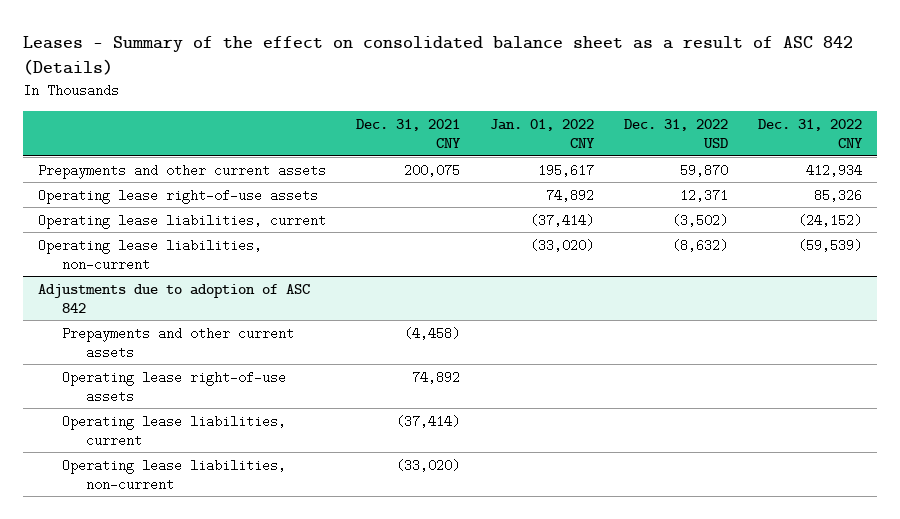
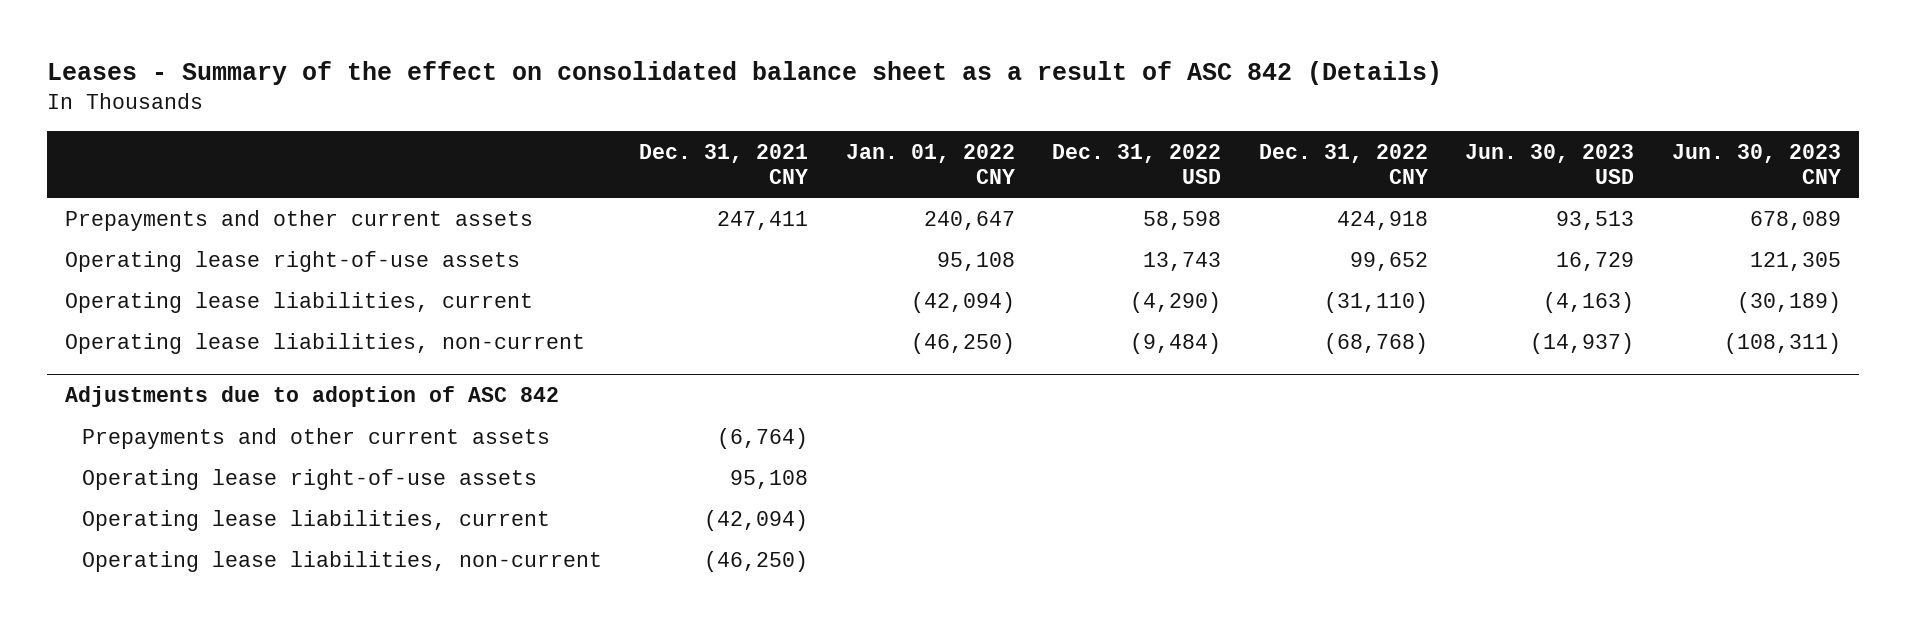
none -> [1465,143,1635,184] Jun. 30, 2023 USD
none -> [1671,143,1841,184] Jun. 30, 2023 CNY
[403,163,460,177] 200,075 -> [717,210,809,230] 247,411
[538,163,595,177] 195,617 -> [923,210,1015,230] 240,647
[680,163,729,177] 59,870 -> [1143,210,1222,230] 58,598
[806,163,863,177] 412,934 -> [1336,210,1428,230] 424,918
[546,188,595,202] 74,892 -> [936,251,1015,271] 95,108
[680,188,729,202] 12,371 -> [1143,251,1222,271] 13,743
[814,188,863,202] 85,326 -> [1349,251,1428,271] 99,652
[530,213,595,227] (37,414) -> [910,291,1015,313] (42,094)
[672,213,729,227] (3,502) -> [1130,291,1222,313] (4,290)
[798,213,863,227] (24,152) -> [1323,291,1428,313] (31,110)
[530,238,595,252] (33,020) -> [910,332,1015,354] (46,250)
[672,238,729,252] (8,632) -> [1130,332,1222,354] (9,484)
[798,238,863,252] (59,539) -> [1323,332,1428,354] (68,768)
[403,326,460,340] (4,458) -> [717,427,809,449] (6,764)
[411,370,460,384] 74,892 -> [730,469,809,489] 95,108
[395,414,460,428] (37,414) -> [704,509,809,531] (42,094)
[395,458,460,472] (33,020) -> [704,550,809,572] (46,250)

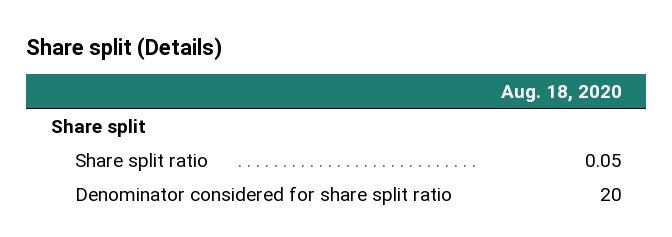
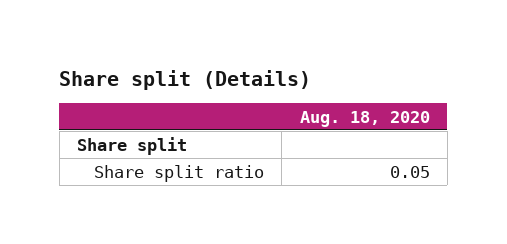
[75,185,453,205] Denominator considered for share split ratio -> none

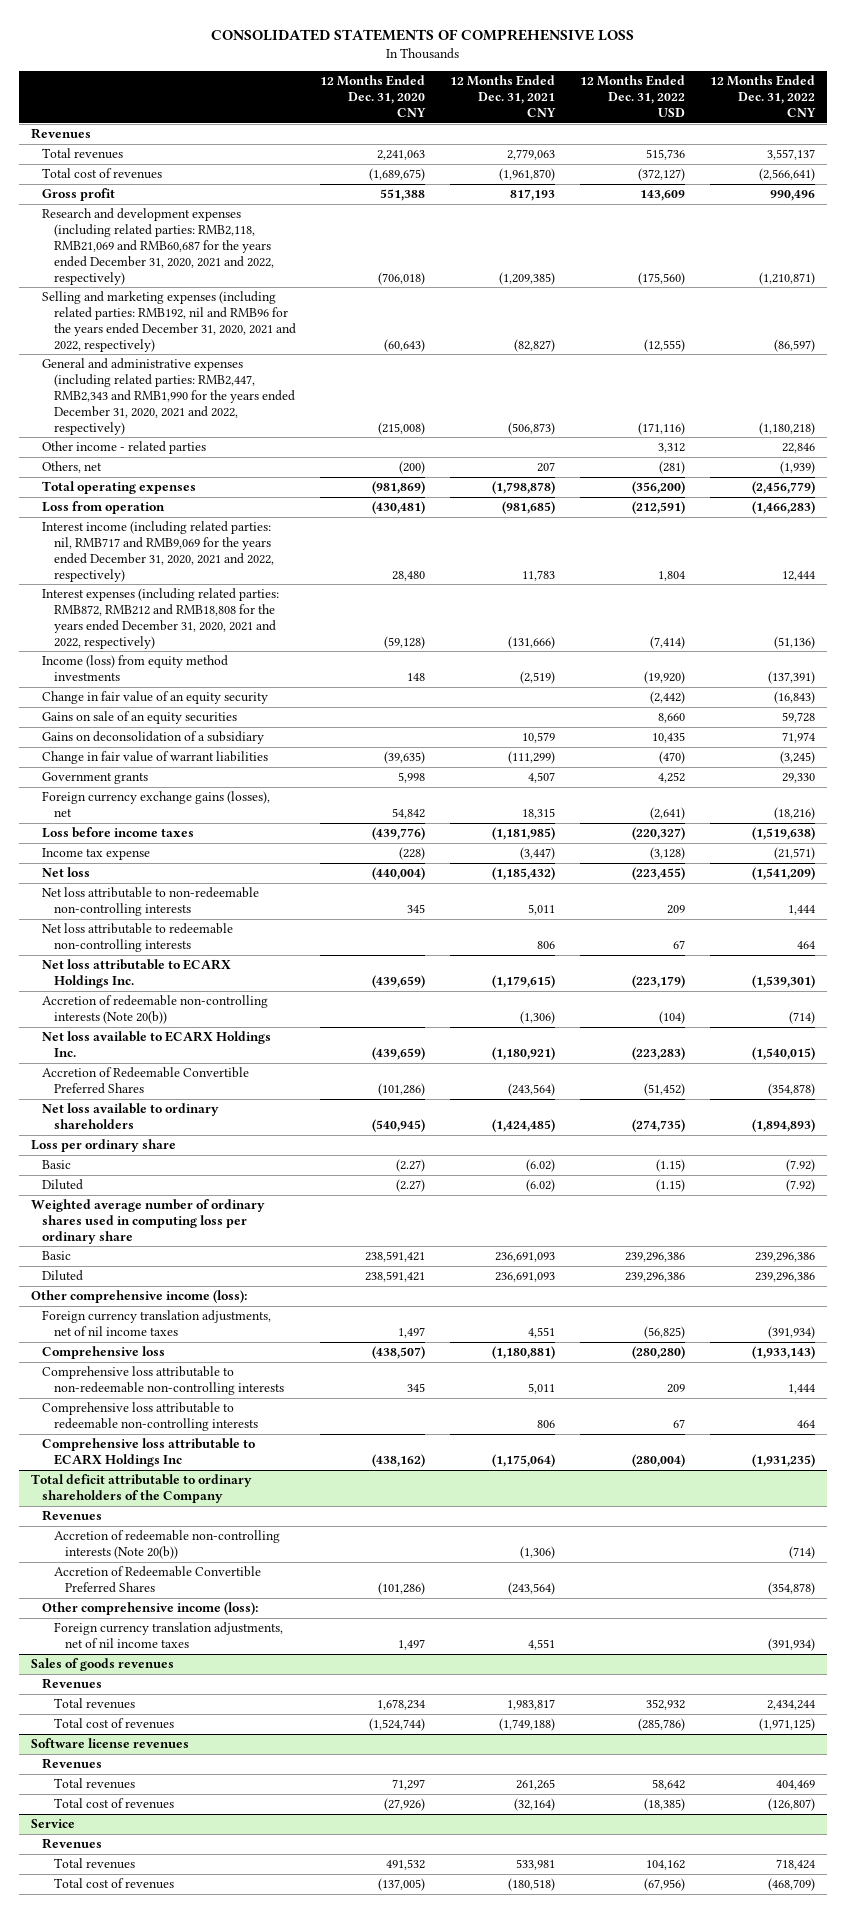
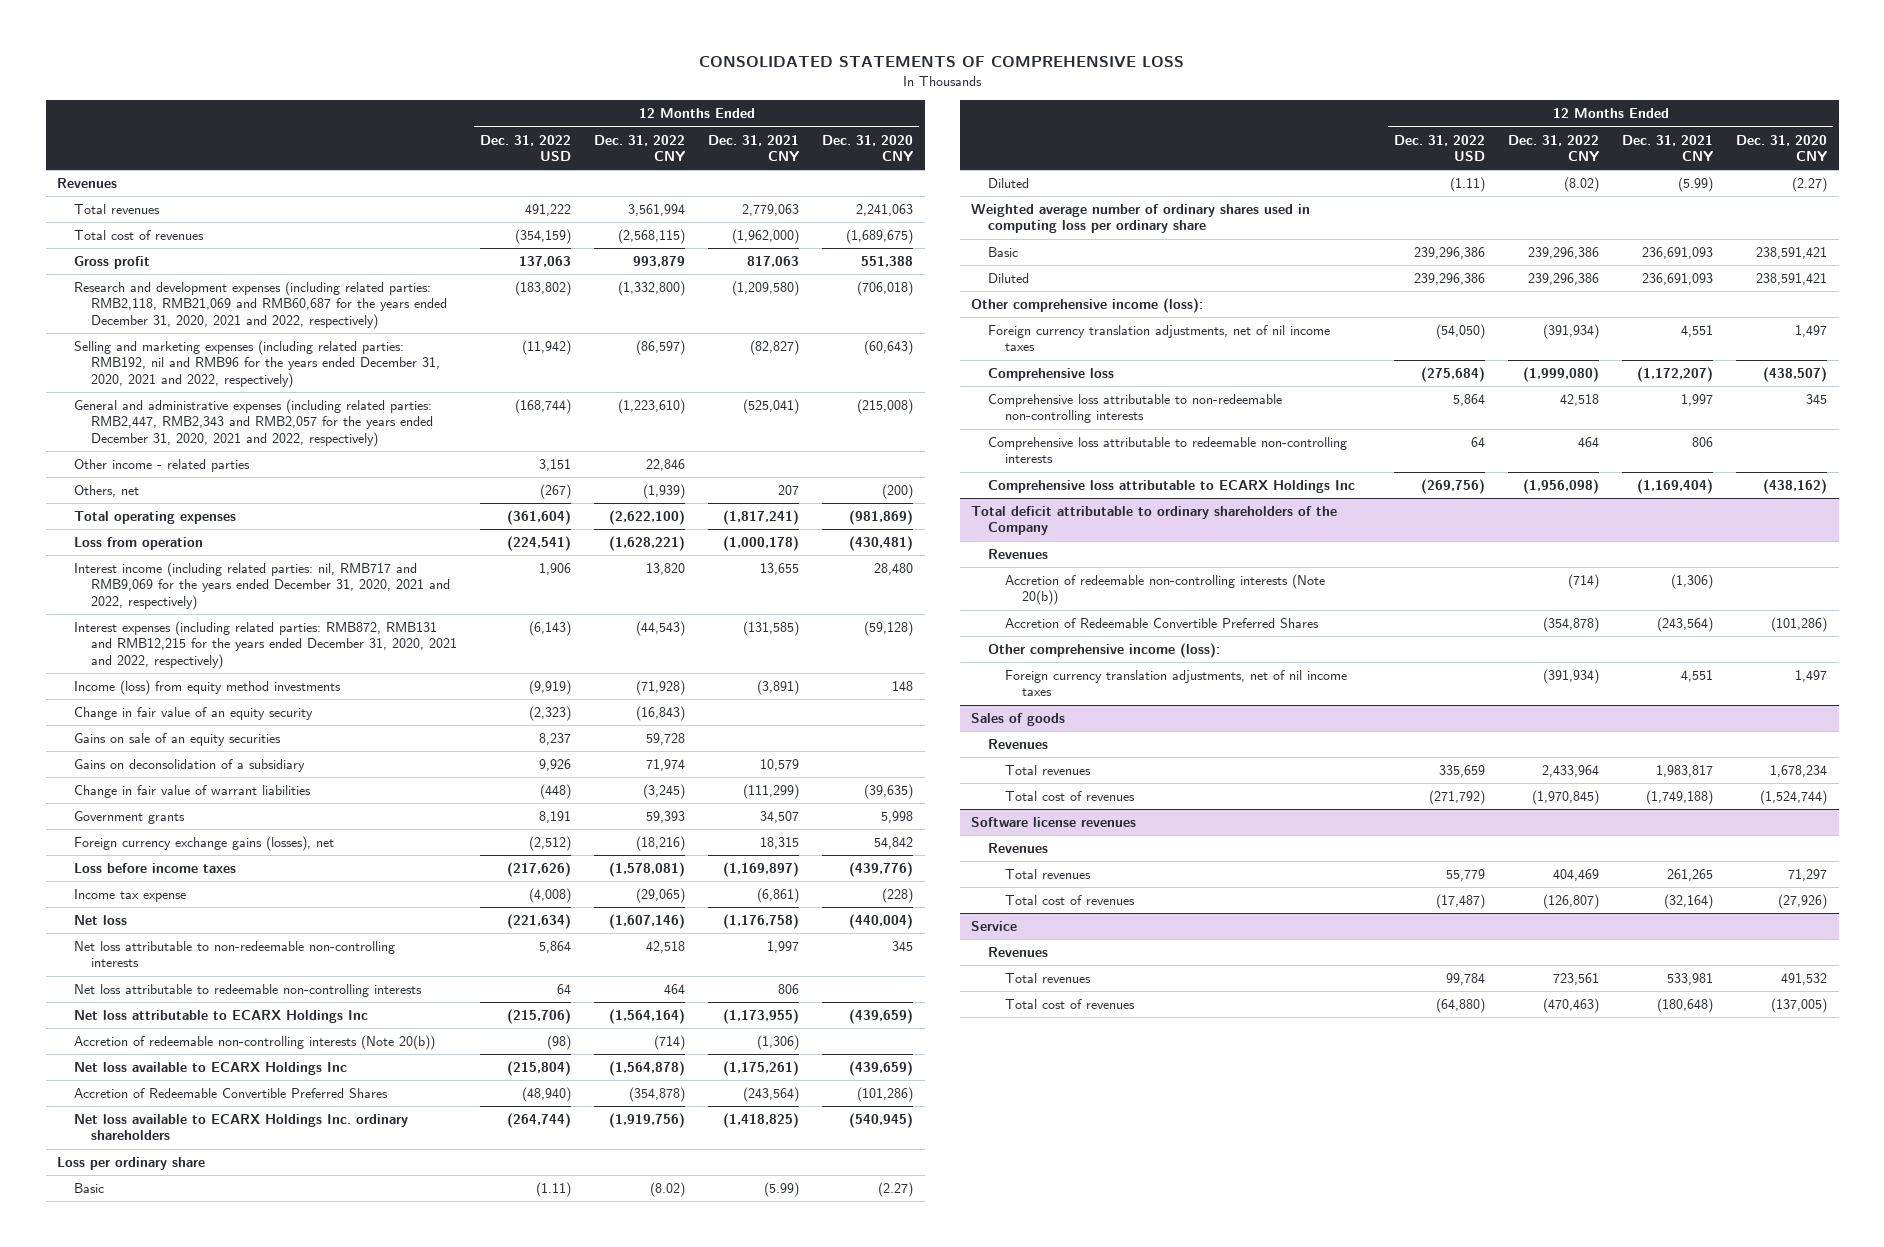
[645,149,685,161] 515,736 -> [524,204,571,217] 491,222
[766,149,815,161] 3,557,137 -> [627,204,685,217] 3,561,994
[499,168,556,182] (1,961,870) -> [732,229,800,245] (1,962,000)
[637,168,685,182] (372,127) -> [514,229,571,245] (354,159)
[758,168,815,182] (2,566,641) -> [617,229,685,245] (2,568,115)
[510,189,556,202] 817,193 -> [747,256,800,268] 817,063
[639,190,685,202] 143,609 -> [518,256,571,268] 137,063
[769,190,815,202] 990,496 -> [632,256,685,268] 993,879
[499,271,556,285] (1,209,385) -> [732,281,800,297] (1,209,580)
[637,271,685,285] (175,560) -> [514,281,571,297] (183,802)
[758,271,815,285] (1,210,871) -> [617,281,685,297] (1,332,800)
[643,338,685,352] (12,555) -> [521,340,571,356] (11,942)
[42,358,295,435] General and administrative expenses (including related parties: RMB2,447, RMB2,343 and RMB1,990 for the years ended December 31, 2020, 2021 and 2022, respectively) -> [73,399,433,447] General and administrative expenses (including related parties: RMB2,447, RMB2,343 and RMB2,057 for the years ended December 31, 2020, 2021 and 2022, respectively)
[508,421,556,435] (506,873) -> [743,399,800,415] (525,041)
[637,421,685,435] (171,116) -> [514,399,571,415] (168,744)
[758,421,815,435] (1,180,218) -> [617,399,685,415] (1,223,610)
[657,443,685,454] 3,312 -> [538,459,571,472] 3,151
[658,461,685,475] (281) -> [539,484,571,500] (267)
[492,481,556,495] (1,798,878) -> [723,510,800,526] (1,817,241)
[631,481,685,495] (356,200) -> [506,510,571,526] (361,604)
[751,481,815,495] (2,456,779) -> [608,510,685,526] (2,622,100)
[502,501,556,515] (981,685) -> [723,536,800,552] (1,000,178)
[631,501,685,515] (212,591) -> [506,536,571,552] (224,541)
[751,501,815,515] (1,466,283) -> [608,536,685,552] (1,628,221)
[522,569,556,581] 11,783 -> [760,563,800,576] 13,655
[657,570,685,581] 1,804 -> [538,563,571,576] 1,906
[781,570,815,581] 12,444 -> [645,563,685,576] 13,820
[42,588,280,649] Interest expenses (including related parties: RMB872, RMB212 and RMB18,808 for the years ended December 31, 2020, 2021 and 2022, respectively) -> [73,621,457,669] Interest expenses (including related parties: RMB872, RMB131 and RMB12,215 for the years ended December 31, 2020, 2021 and 2022, respectively)
[508,635,556,649] (131,666) -> [743,621,800,637] (131,585)
[649,635,685,649] (7,414) -> [528,621,571,637] (6,143)
[773,635,815,649] (51,136) -> [635,621,685,637] (44,543)
[520,671,556,685] (2,519) -> [757,680,800,696] (3,891)
[643,671,685,685] (19,920) -> [528,680,571,696] (9,919)
[767,671,815,685] (137,391) -> [635,680,685,696] (71,928)
[649,691,685,705] (2,442) -> [528,706,571,722] (2,323)
[657,713,685,724] 8,660 -> [538,733,571,746] 8,237
[651,732,685,744] 10,435 -> [538,759,571,772] 9,926
[658,751,685,765] (470) -> [539,784,571,800] (448)
[528,772,556,784] 4,507 -> [760,811,800,824] 34,507
[657,772,685,784] 4,252 -> [538,811,571,824] 8,191
[781,773,815,784] 29,330 -> [645,811,685,824] 59,393
[649,807,685,821] (2,641) -> [528,836,571,852] (2,512)
[492,827,556,841] (1,181,985) -> [723,862,800,878] (1,169,897)
[631,827,685,841] (220,327) -> [506,862,571,878] (217,626)
[751,827,815,841] (1,519,638) -> [608,862,685,878] (1,578,081)
[520,847,556,861] (3,447) -> [757,888,800,904] (6,861)
[649,847,685,861] (3,128) -> [528,888,571,904] (4,008)
[773,847,815,861] (21,571) -> [635,888,685,904] (29,065)
[492,867,556,881] (1,185,432) -> [723,914,800,930] (1,176,758)
[631,867,685,881] (223,455) -> [506,914,571,930] (221,634)
[751,867,815,881] (1,541,209) -> [608,914,685,930] (1,607,146)
[528,904,556,916] 5,011 -> [767,941,800,954] 1,997
[666,905,685,915] 209 -> [538,941,571,954] 5,864
[787,905,815,916] 1,444 -> [645,941,685,954] 42,518
[672,940,685,950] 67 -> [556,984,571,995] 64
[42,959,232,989] Net loss attributable to ECARX Holdings Inc. -> [73,1009,368,1024] Net loss attributable to ECARX Holdings Inc
[492,975,556,989] (1,179,615) -> [723,1009,800,1025] (1,173,955)
[631,975,685,989] (223,179) -> [506,1009,571,1025] (215,706)
[751,975,815,989] (1,539,301) -> [608,1009,685,1025] (1,564,164)
[658,1011,685,1025] (104) -> [546,1035,571,1051] (98)
[42,1031,272,1058] Net loss available to ECARX Holdings Inc. -> [73,1061,347,1076] Net loss available to ECARX Holdings Inc
[492,1047,556,1061] (1,180,921) -> [723,1061,800,1077] (1,175,261)
[631,1047,685,1061] (223,283) -> [506,1061,571,1077] (215,804)
[751,1047,815,1061] (1,540,015) -> [608,1061,685,1077] (1,564,878)
[643,1083,685,1097] (51,452) -> [521,1087,571,1103] (48,940)
[42,1103,220,1130] Net loss available to ordinary shareholders -> [73,1113,408,1141] Net loss available to ECARX Holdings Inc. ordinary shareholders
[492,1119,556,1133] (1,424,485) -> [723,1113,800,1129] (1,418,825)
[631,1119,685,1133] (274,735) -> [506,1113,571,1129] (264,744)
[751,1119,815,1133] (1,894,893) -> [608,1113,685,1129] (1,919,756)
[526,1159,556,1173] (6.02) -> [764,1182,800,1198] (5.99)
[655,1159,685,1173] (1.15) -> [535,1182,571,1198] (1.11)
[785,1159,815,1173] (7.92) -> [649,1182,685,1198] (8.02)
[526,1179,556,1193] (6.02) -> [1678,177,1714,193] (5.99)
[655,1179,685,1193] (1.15) -> [1450,177,1486,193] (1.11)
[785,1179,815,1193] (7.92) -> [1564,177,1600,193] (8.02)
[643,1326,685,1340] (56,825) -> [1436,324,1486,340] (54,050)
[492,1346,556,1360] (1,180,881) -> [1637,367,1714,383] (1,172,207)
[631,1346,685,1360] (280,280) -> [1421,367,1486,383] (275,684)
[751,1346,815,1360] (1,933,143) -> [1523,367,1600,383] (1,999,080)
[528,1383,556,1395] 5,011 -> [1681,394,1714,407] 1,997
[666,1384,685,1394] 209 -> [1453,394,1486,407] 5,864
[787,1384,815,1395] 1,444 -> [1560,394,1600,407] 42,518
[672,1419,685,1429] 67 -> [1471,437,1486,448] 64
[492,1454,556,1468] (1,175,064) -> [1637,479,1714,495] (1,169,404)
[631,1454,685,1468] (280,004) -> [1421,479,1486,495] (269,756)
[751,1454,815,1468] (1,931,235) -> [1523,479,1600,495] (1,956,098)
[31,1658,175,1672] Sales of goods revenues -> [971,713,1066,727] Sales of goods
[645,1699,685,1711] 352,932 -> [1439,765,1486,778] 335,659
[766,1700,815,1711] 2,434,244 -> [1542,765,1600,778] 2,433,964
[637,1718,685,1732] (285,786) -> [1429,790,1486,806] (271,792)
[758,1718,815,1732] (1,971,125) -> [1532,790,1600,806] (1,970,845)
[651,1779,685,1791] 58,642 -> [1446,869,1486,882] 55,779
[643,1798,685,1812] (18,385) -> [1436,894,1486,910] (17,487)
[645,1860,685,1871] 104,162 -> [1446,973,1486,986] 99,784
[775,1859,815,1871] 718,424 -> [1553,973,1600,986] 723,561
[508,1878,556,1892] (180,518) -> [1657,998,1714,1014] (180,648)
[643,1878,685,1892] (67,956) -> [1436,998,1486,1014] (64,880)
[767,1878,815,1892] (468,709) -> [1543,998,1600,1014] (470,463)

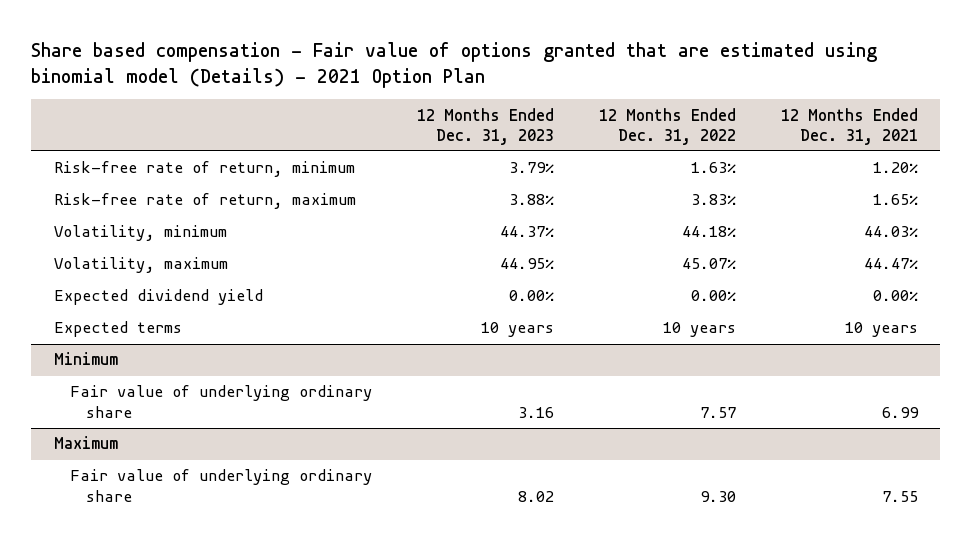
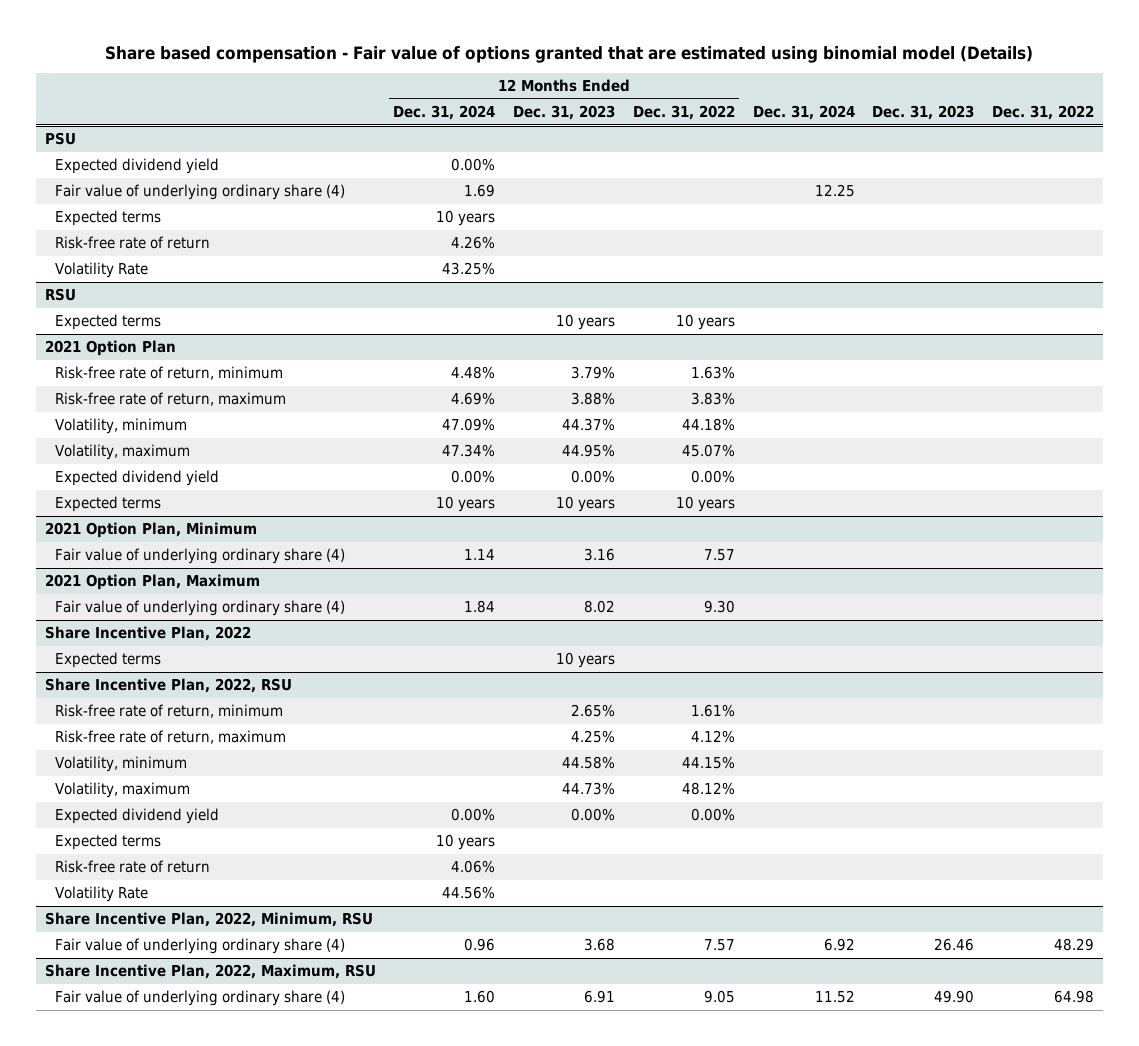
[31,41,878,88] Share based compensation - Fair value of options granted that are estimated using binomial model (Details) - 2021 Option Plan -> [105,45,1034,63] Share based compensation - Fair value of options granted that are estimated using binomial model (Details)
[780,107,918,145] 12 Months Ended Dec. 31, 2021 -> none
none -> [393,105,496,121] Dec. 31, 2024
none -> [752,105,855,121] Dec. 31, 2024
none -> [872,105,975,121] Dec. 31, 2023
none -> [991,105,1094,121] Dec. 31, 2022
none -> [44,132,76,146] PSU
none -> [55,158,220,175] Expected dividend yield
none -> [55,184,346,201] Fair value of underlying ordinary share (4)
none -> [55,210,162,227] Expected terms
none -> [55,236,211,250] Risk-free rate of return
none -> [55,262,149,279] Volatility Rate
none -> [44,288,76,302] RSU
none -> [55,314,162,331] Expected terms
none -> [44,340,176,357] 2021 Option Plan
[53,352,118,366] Minimum -> none
[53,436,118,450] Maximum -> none
none -> [44,522,257,539] 2021 Option Plan, Minimum
[70,385,373,418] Fair value of underlying ordinary share -> [55,548,346,565] Fair value of underlying ordinary share (4)
none -> [44,574,260,591] 2021 Option Plan, Maximum
[70,469,373,502] Fair value of underlying ordinary share -> [55,600,346,617] Fair value of underlying ordinary share (4)
none -> [44,626,251,642] Share Incentive Plan, 2022
none -> [55,652,162,669] Expected terms
none -> [44,678,292,694] Share Incentive Plan, 2022, RSU
none -> [55,704,284,719] Risk-free rate of return, minimum
none -> [55,730,287,745] Risk-free rate of return, maximum
none -> [55,756,188,773] Volatility, minimum
none -> [55,782,191,799] Volatility, maximum
none -> [55,808,220,825] Expected dividend yield
none -> [55,834,162,851] Expected terms
none -> [55,860,211,874] Risk-free rate of return
none -> [55,886,149,903] Volatility Rate
none -> [44,912,373,928] Share Incentive Plan, 2022, Minimum, RSU
none -> [55,938,346,955] Fair value of underlying ordinary share (4)
none -> [44,964,376,980] Share Incentive Plan, 2022, Maximum, RSU
none -> [55,990,346,1007] Fair value of underlying ordinary share (4)

